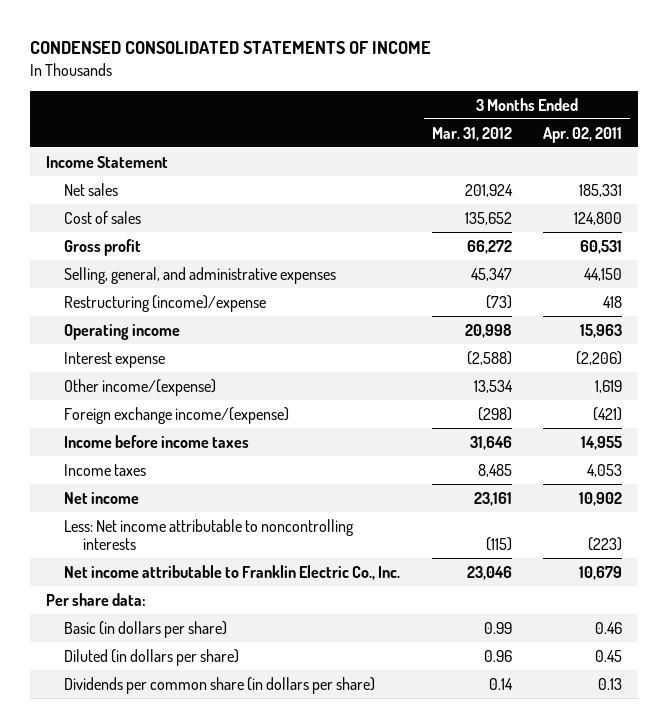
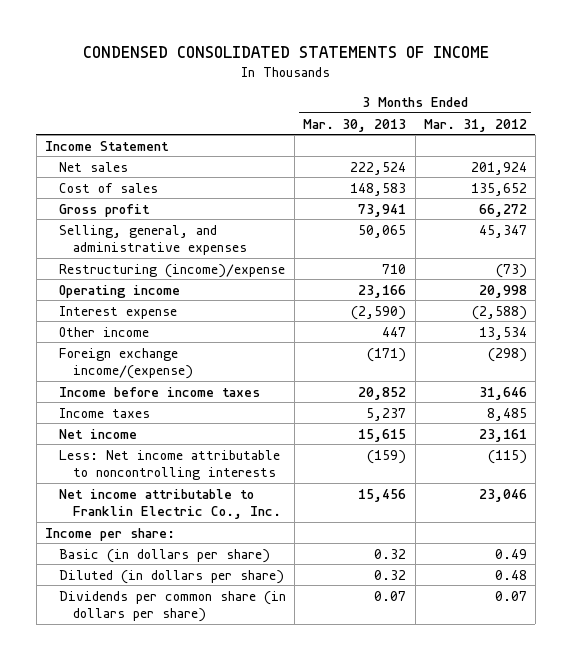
[543,126,623,143] Apr. 02, 2011 -> none
none -> [303,118,407,132] Mar. 30, 2013
[64,378,217,396] Other income/(expense) -> [58,326,149,337] Other income
[45,592,146,606] Per share data: -> [44,527,175,541] Income per share:
[483,621,512,634] 0.99 -> [494,548,527,559] 0.49
[483,649,512,662] 0.96 -> [494,569,527,580] 0.48
[488,677,513,690] 0.14 -> [494,590,527,601] 0.07

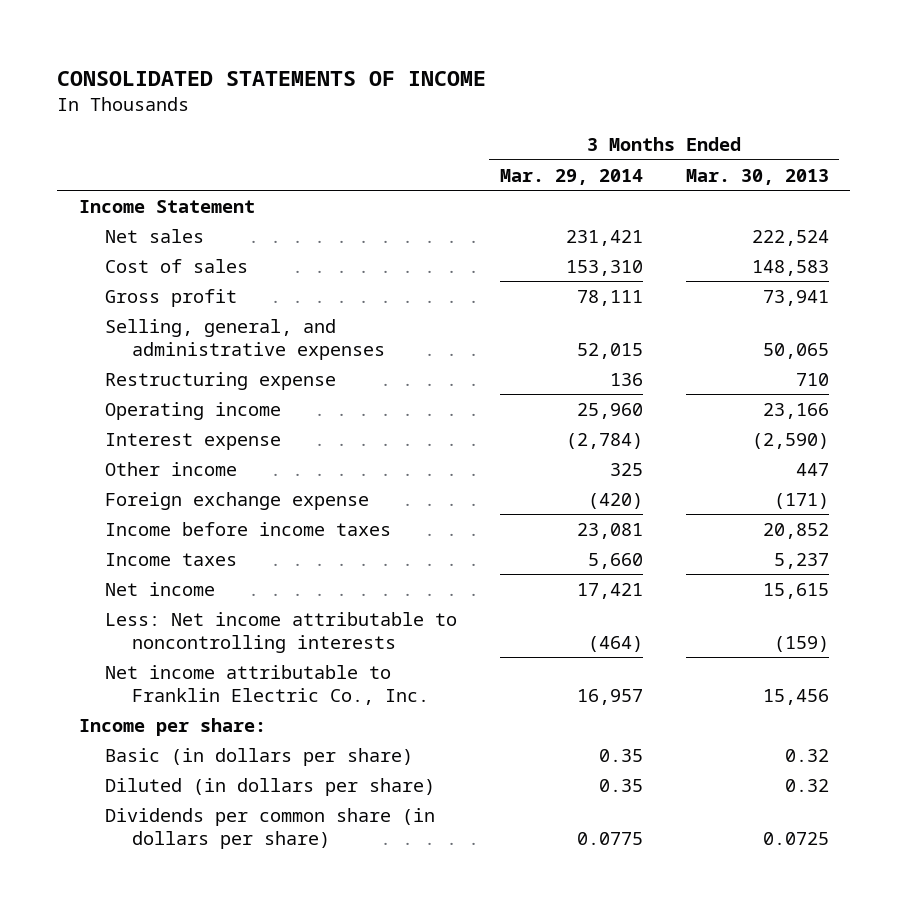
[82,46,489,59] CONDENSED CONSOLIDATED STATEMENTS OF INCOME -> [57,70,487,86] CONSOLIDATED STATEMENTS OF INCOME
[423,118,527,132] Mar. 31, 2012 -> none
none -> [499,168,643,185] Mar. 29, 2014
[58,263,285,278] Restructuring (income)/expense -> [105,371,337,390] Restructuring expense
[58,347,194,380] Foreign exchange income/(expense) -> [105,491,370,510] Foreign exchange expense
[374,590,407,601] 0.07 -> [762,831,829,845] 0.0725

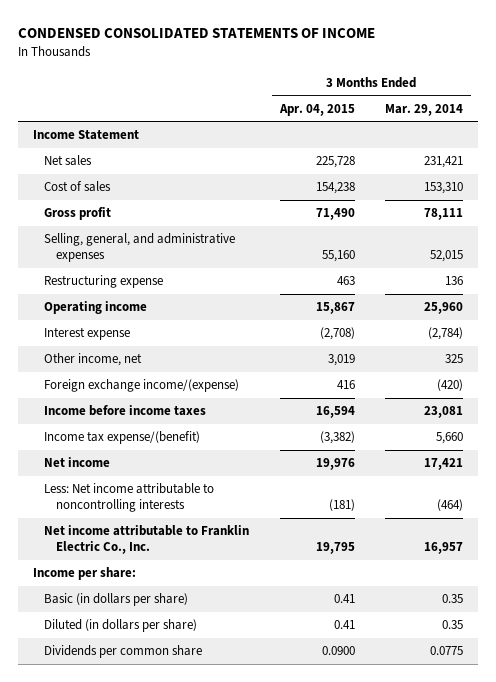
[57,70,487,86] CONSOLIDATED STATEMENTS OF INCOME -> [17,28,375,39] CONDENSED CONSOLIDATED STATEMENTS OF INCOME
[685,168,829,185] Mar. 30, 2013 -> none
none -> [278,103,355,116] Apr. 04, 2015
[105,461,238,476] Other income -> [44,353,143,367] Other income, net
[105,491,370,510] Foreign exchange expense -> [44,379,240,393] Foreign exchange income/(expense)
[105,552,238,566] Income taxes -> [44,431,201,445] Income tax expense/(benefit)
[105,807,436,849] Dividends per common share (in dollars per share) -> [44,645,203,659] Dividends per common share

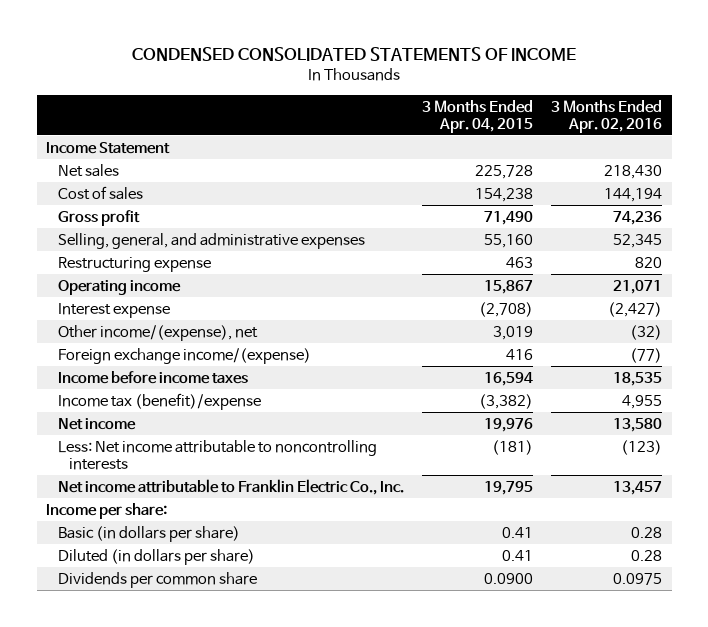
[385,103,464,116] Mar. 29, 2014 -> none
none -> [551,99,663,133] 3 Months Ended Apr. 02, 2016
[44,353,143,367] Other income, net -> [57,324,258,341] Other income/(expense), net
[44,431,201,445] Income tax expense/(benefit) -> [57,392,261,410] Income tax (benefit)/expense

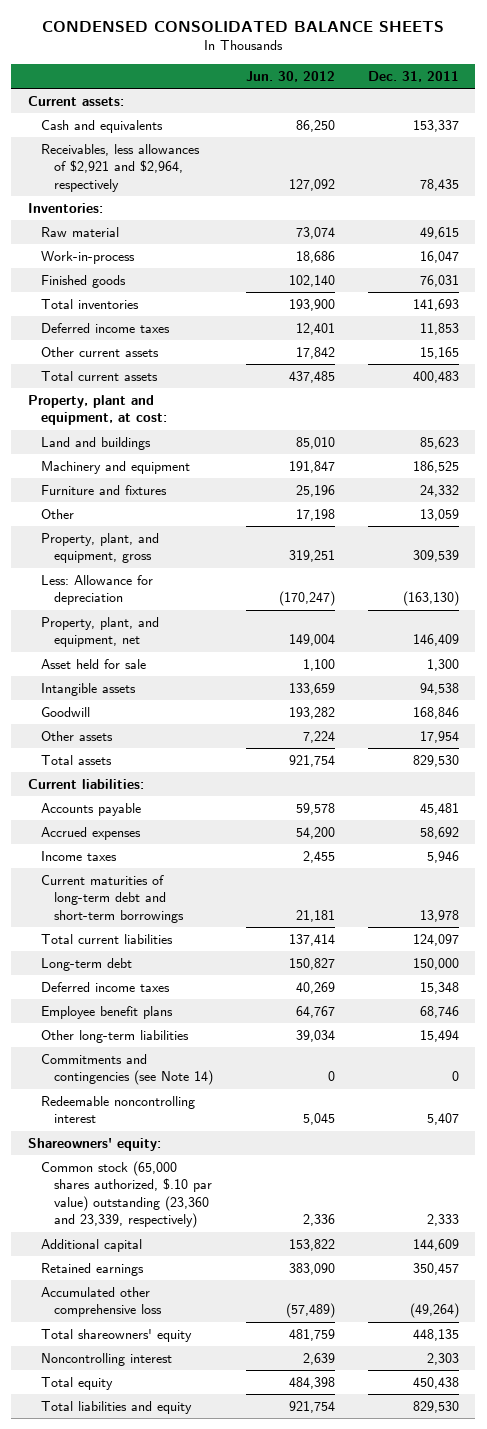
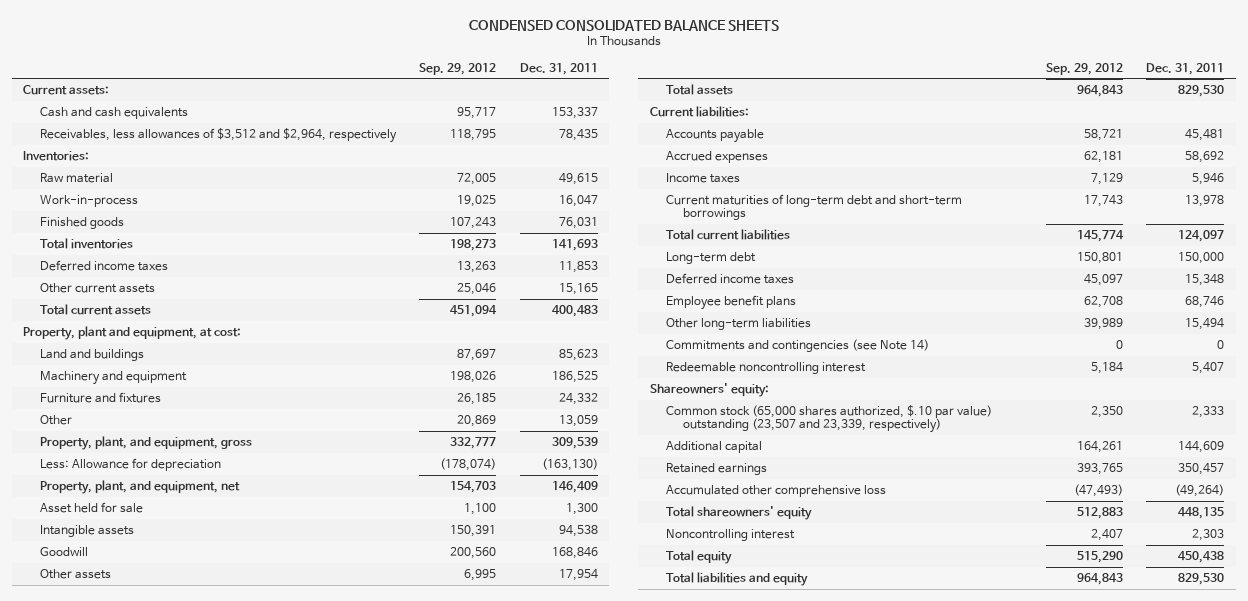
[245,70,335,82] Jun. 30, 2012 -> none
none -> [419,62,497,75] Sep. 29, 2012
[40,119,163,133] Cash and equivalents -> [39,107,188,120] Cash and cash equivalents
[40,143,200,192] Receivables, less allowances of $2,921 and $2,964, respectively -> [39,128,397,144] Receivables, less allowances of $3,512 and $2,964, respectively
[40,1160,212,1229] Common stock (65,000 shares authorized, $.10 par value) outstanding (23,360 and 23,339, respectively) -> [666,405,993,434] Common stock (65,000 shares authorized, $.10 par value) outstanding (23,507 and 23,339, respectively)

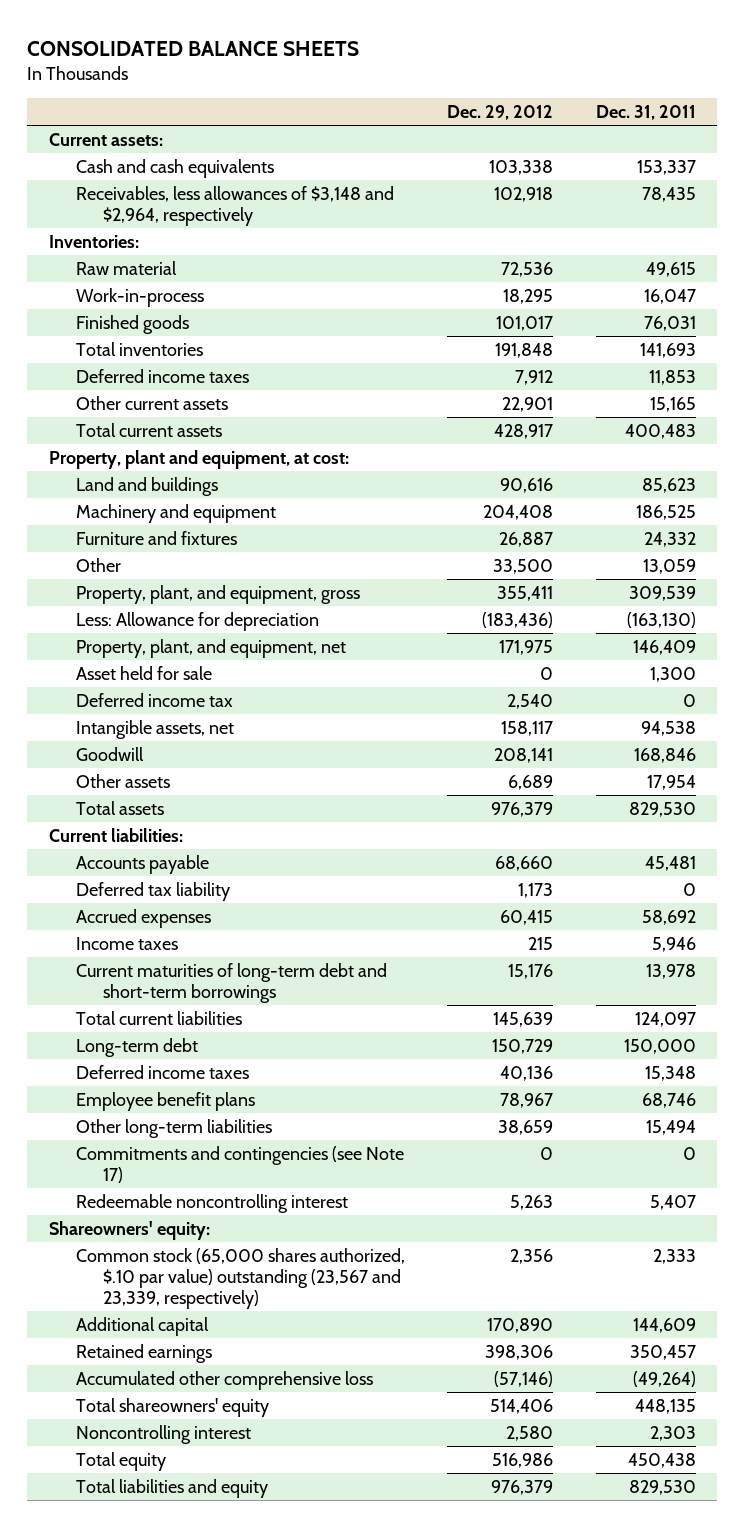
[468,19,779,31] CONDENSED CONSOLIDATED BALANCE SHEETS -> [27,40,360,56] CONSOLIDATED BALANCE SHEETS
[419,62,497,75] Sep. 29, 2012 -> none
none -> [447,105,554,121] Dec. 29, 2012
[39,128,397,144] Receivables, less allowances of $3,512 and $2,964, respectively -> [75,185,394,226] Receivables, less allowances of $3,148 and $2,964, respectively
none -> [75,692,233,707] Deferred income tax
[39,525,134,538] Intangible assets -> [75,719,234,739] Intangible assets, net
none -> [75,881,230,901] Deferred tax liability
[666,339,930,353] Commitments and contingencies (see Note 14) -> [75,1145,404,1183] Commitments and contingencies (see Note 17)
[666,405,993,434] Common stock (65,000 shares authorized, $.10 par value) outstanding (23,507 and 23,339, respectively) -> [75,1247,405,1309] Common stock (65,000 shares authorized, $.10 par value) outstanding (23,567 and 23,339, respectively)

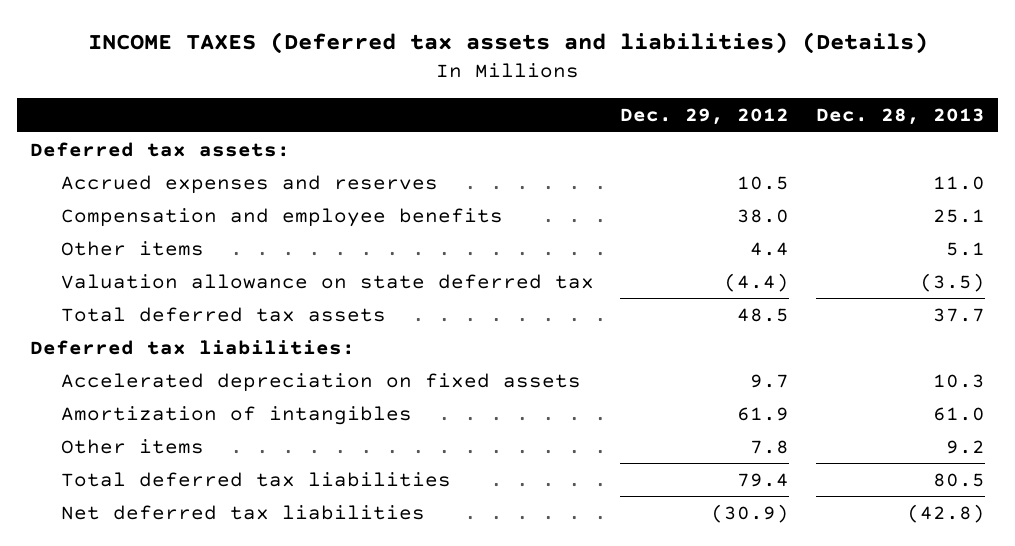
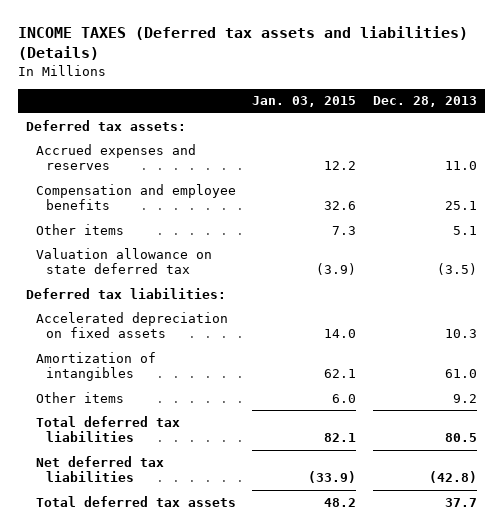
[620,107,790,125] Dec. 29, 2012 -> none
none -> [252,96,357,108] Jan. 03, 2015
[60,306,386,322] Total deferred tax assets -> [36,495,237,507] Total deferred tax assets

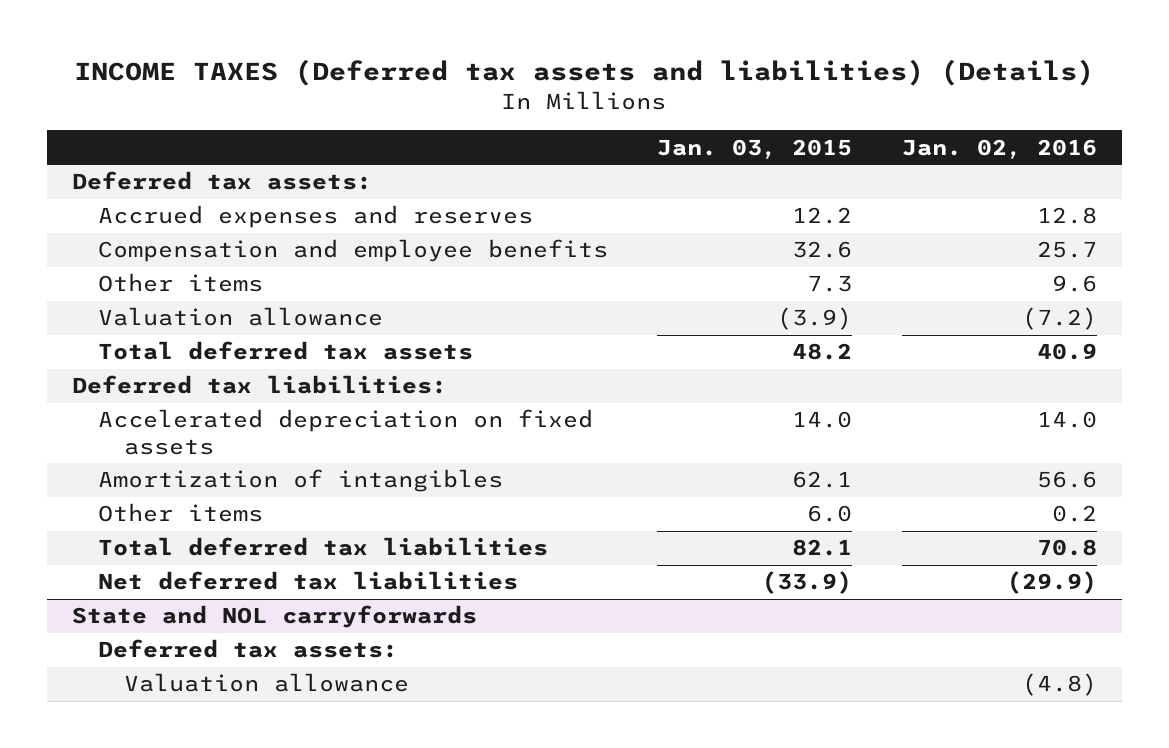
[372,96,477,108] Dec. 28, 2013 -> none
none -> [902,138,1098,159] Jan. 02, 2016
[36,247,213,275] Valuation allowance on state deferred tax -> [97,307,383,327] Valuation allowance
[36,495,237,507] Total deferred tax assets -> [97,341,473,361] Total deferred tax assets
none -> [71,605,477,629] State and NOL carryforwards
none -> [97,639,398,659] Deferred tax assets:
none -> [124,673,410,693] Valuation allowance

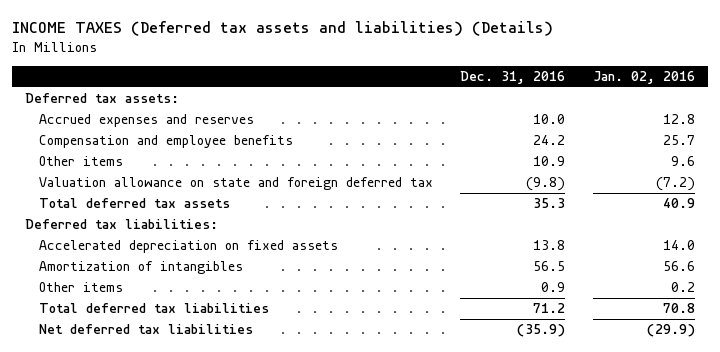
[657,138,853,159] Jan. 03, 2015 -> none
none -> [460,71,566,85] Dec. 31, 2016
[97,307,383,327] Valuation allowance -> [39,177,434,191] Valuation allowance on state and foreign deferred tax
[71,605,477,629] State and NOL carryforwards -> none
[97,639,398,659] Deferred tax assets: -> none
[124,673,410,693] Valuation allowance -> none

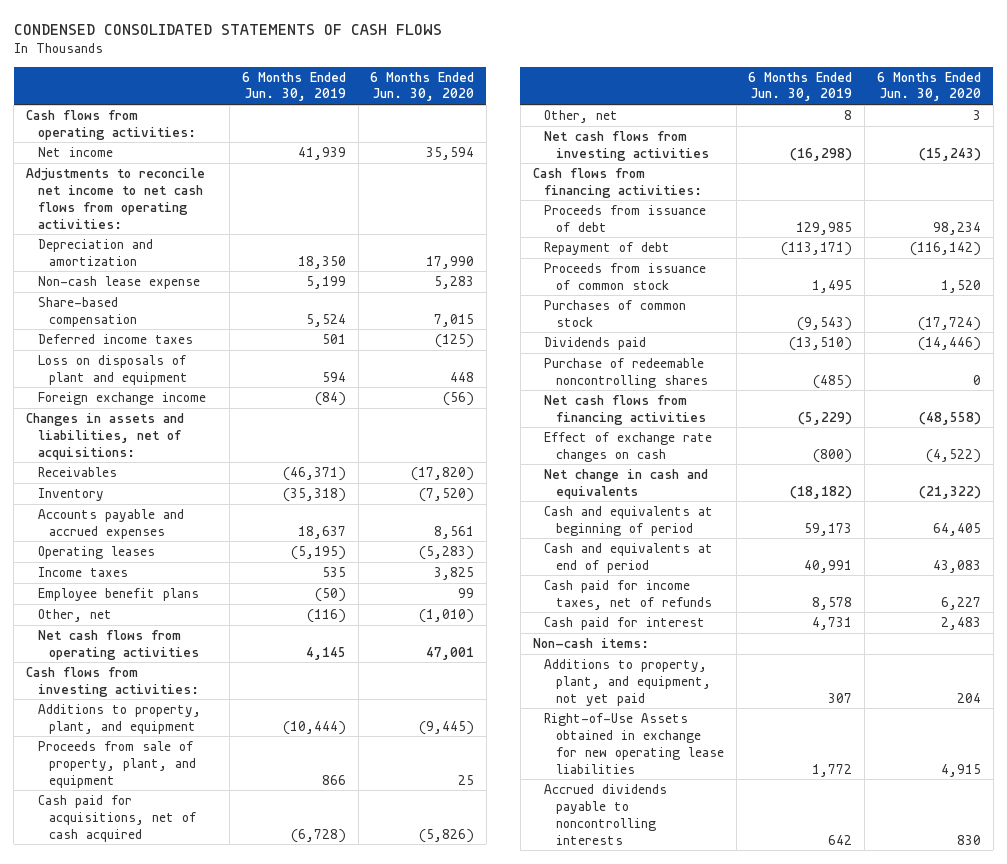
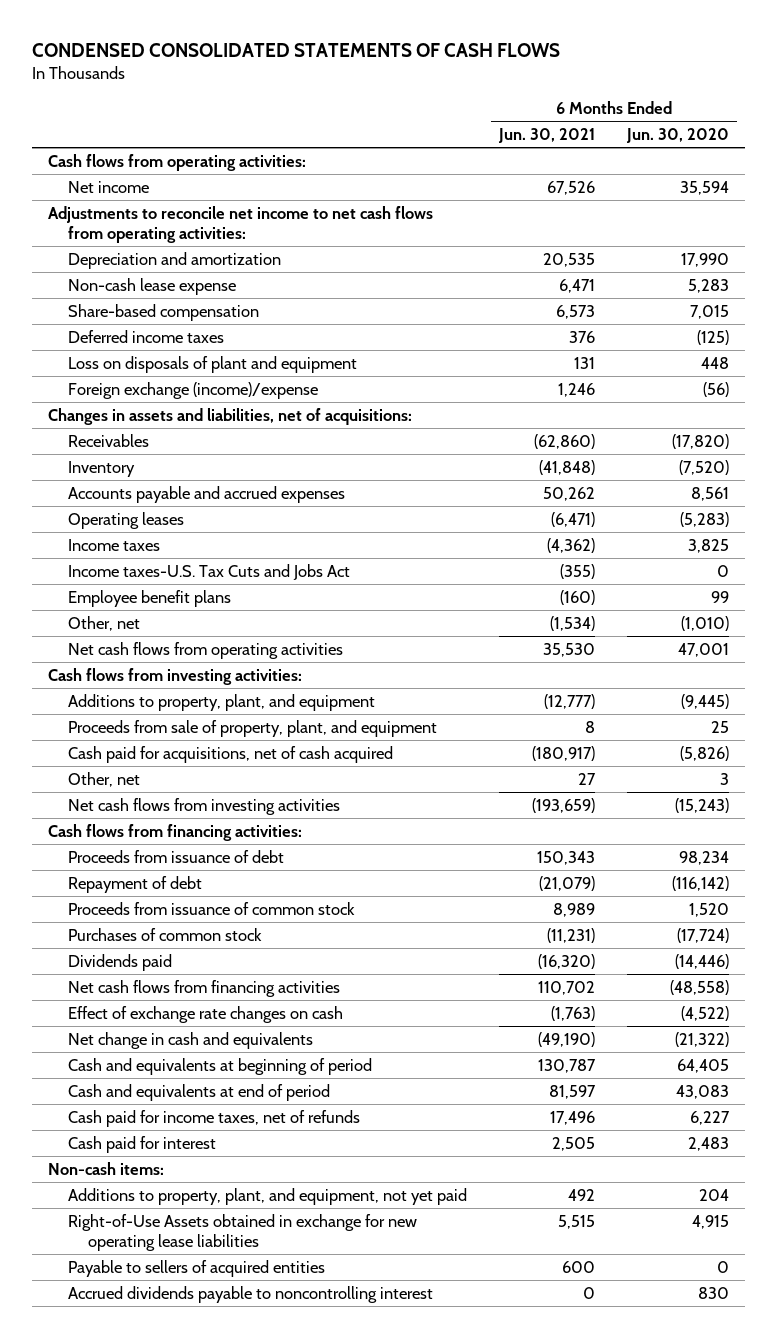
[241,71,346,102] 6 Months Ended Jun. 30, 2019 -> none
none -> [497,128,595,144] Jun. 30, 2021
[37,391,206,405] Foreign exchange income -> [67,381,318,399] Foreign exchange (income)/expense
none -> [67,563,350,580] Income taxes-U.S. Tax Cuts and Jobs Act
[544,357,708,388] Purchase of redeemable noncontrolling shares -> none
none -> [67,1259,325,1277] Payable to sellers of acquired entities
[544,783,668,845] Accrued dividends payable to noncontrolling interests -> [67,1285,433,1303] Accrued dividends payable to noncontrolling interest

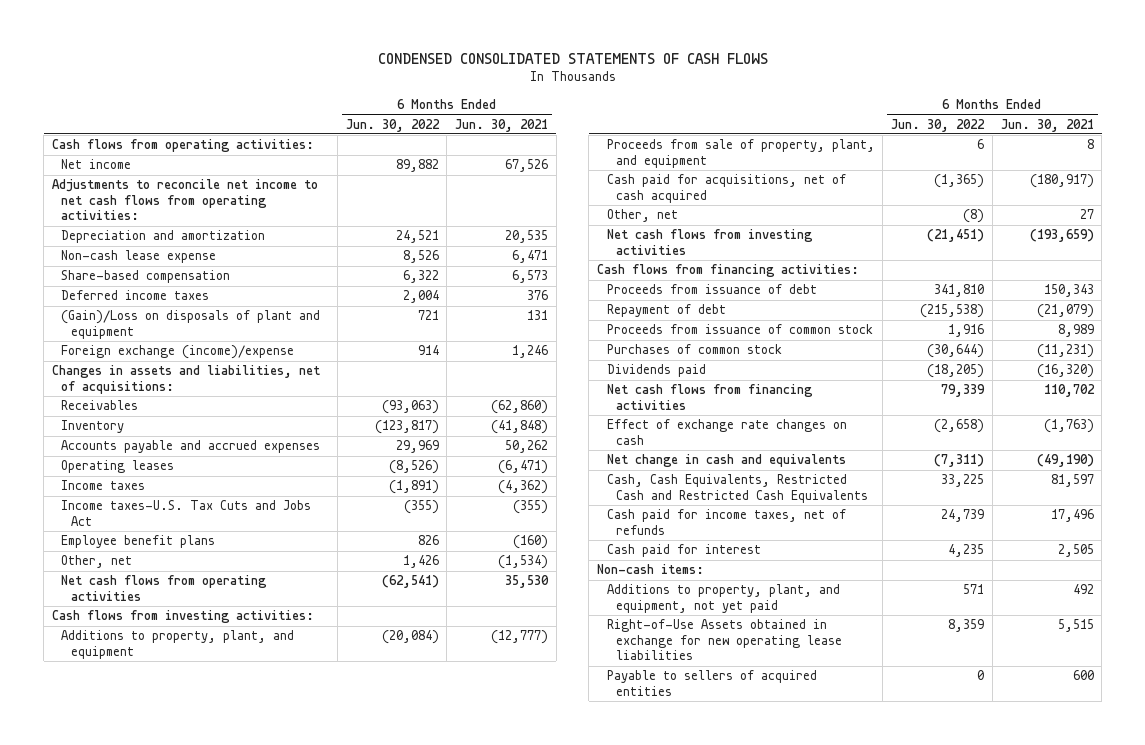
[626,128,730,144] Jun. 30, 2020 -> none
none -> [345,118,440,132] Jun. 30, 2022
[67,355,357,373] Loss on disposals of plant and equipment -> [61,310,321,339] (Gain)/Loss on disposals of plant and equipment
[67,1057,372,1075] Cash and equivalents at beginning of period -> none
[67,1083,330,1101] Cash and equivalents at end of period -> [606,474,868,503] Cash, Cash Equivalents, Restricted Cash and Restricted Cash Equivalents
[67,1285,433,1303] Accrued dividends payable to noncontrolling interest -> none

